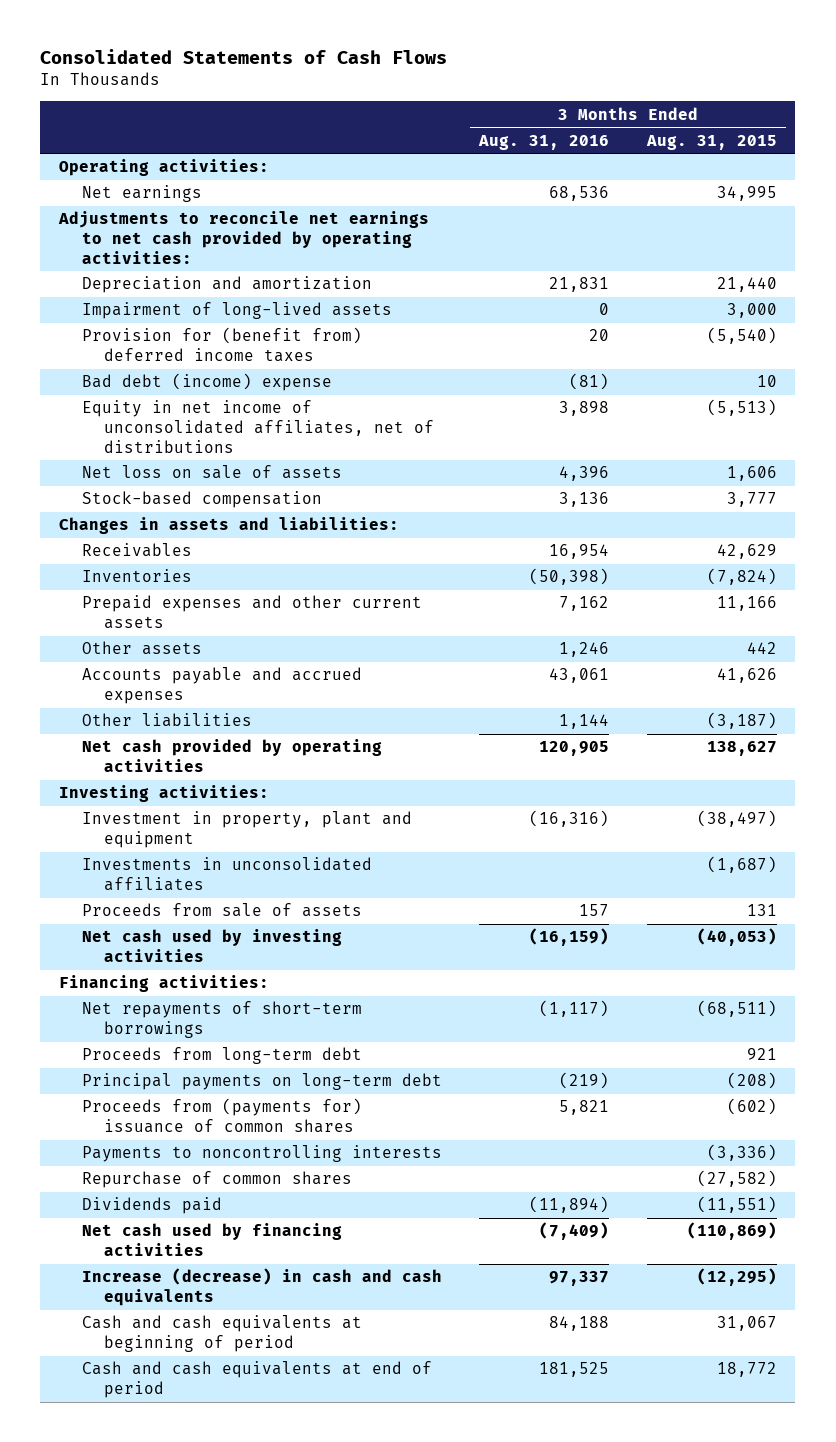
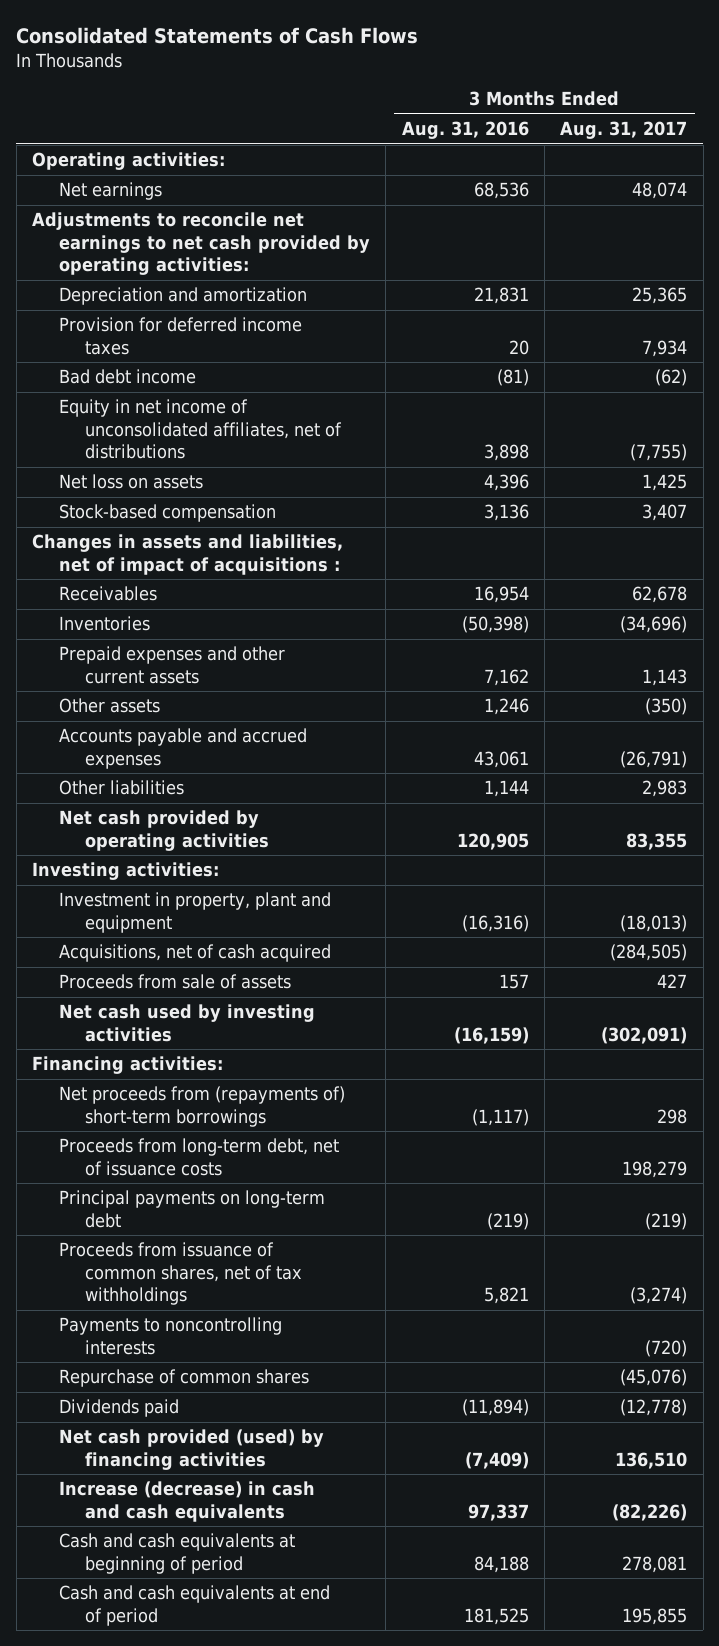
[645,134,777,150] Aug. 31, 2015 -> none
none -> [560,121,688,140] Aug. 31, 2017
[81,302,392,320] Impairment of long-lived assets -> none
[81,327,362,363] Provision for (benefit from) deferred income taxes -> [58,317,302,355] Provision for deferred income taxes
[81,373,332,392] Bad debt (income) expense -> [58,369,196,385] Bad debt income
[81,465,342,480] Net loss on sale of assets -> [58,474,203,490] Net loss on assets
[58,517,399,535] Changes in assets and liabilities: -> [32,534,344,575] Changes in assets and liabilities, net of impact of acquisitions :
[81,857,372,892] Investments in unconsolidated affiliates -> none
none -> [58,944,331,963] Acquisitions, net of cash acquired
[81,1001,362,1039] Net repayments of short-term borrowings -> [58,1086,345,1127] Net proceeds from (repayments of) short-term borrowings
[81,1047,362,1065] Proceeds from long-term debt -> [58,1138,339,1176] Proceeds from long-term debt, net of issuance costs
[81,1098,362,1134] Proceeds from (payments for) issuance of common shares -> [58,1242,303,1306] Proceeds from issuance of common shares, net of tax withholdings
[81,1223,342,1257] Net cash used by financing activities -> [58,1429,324,1470] Net cash provided (used) by financing activities

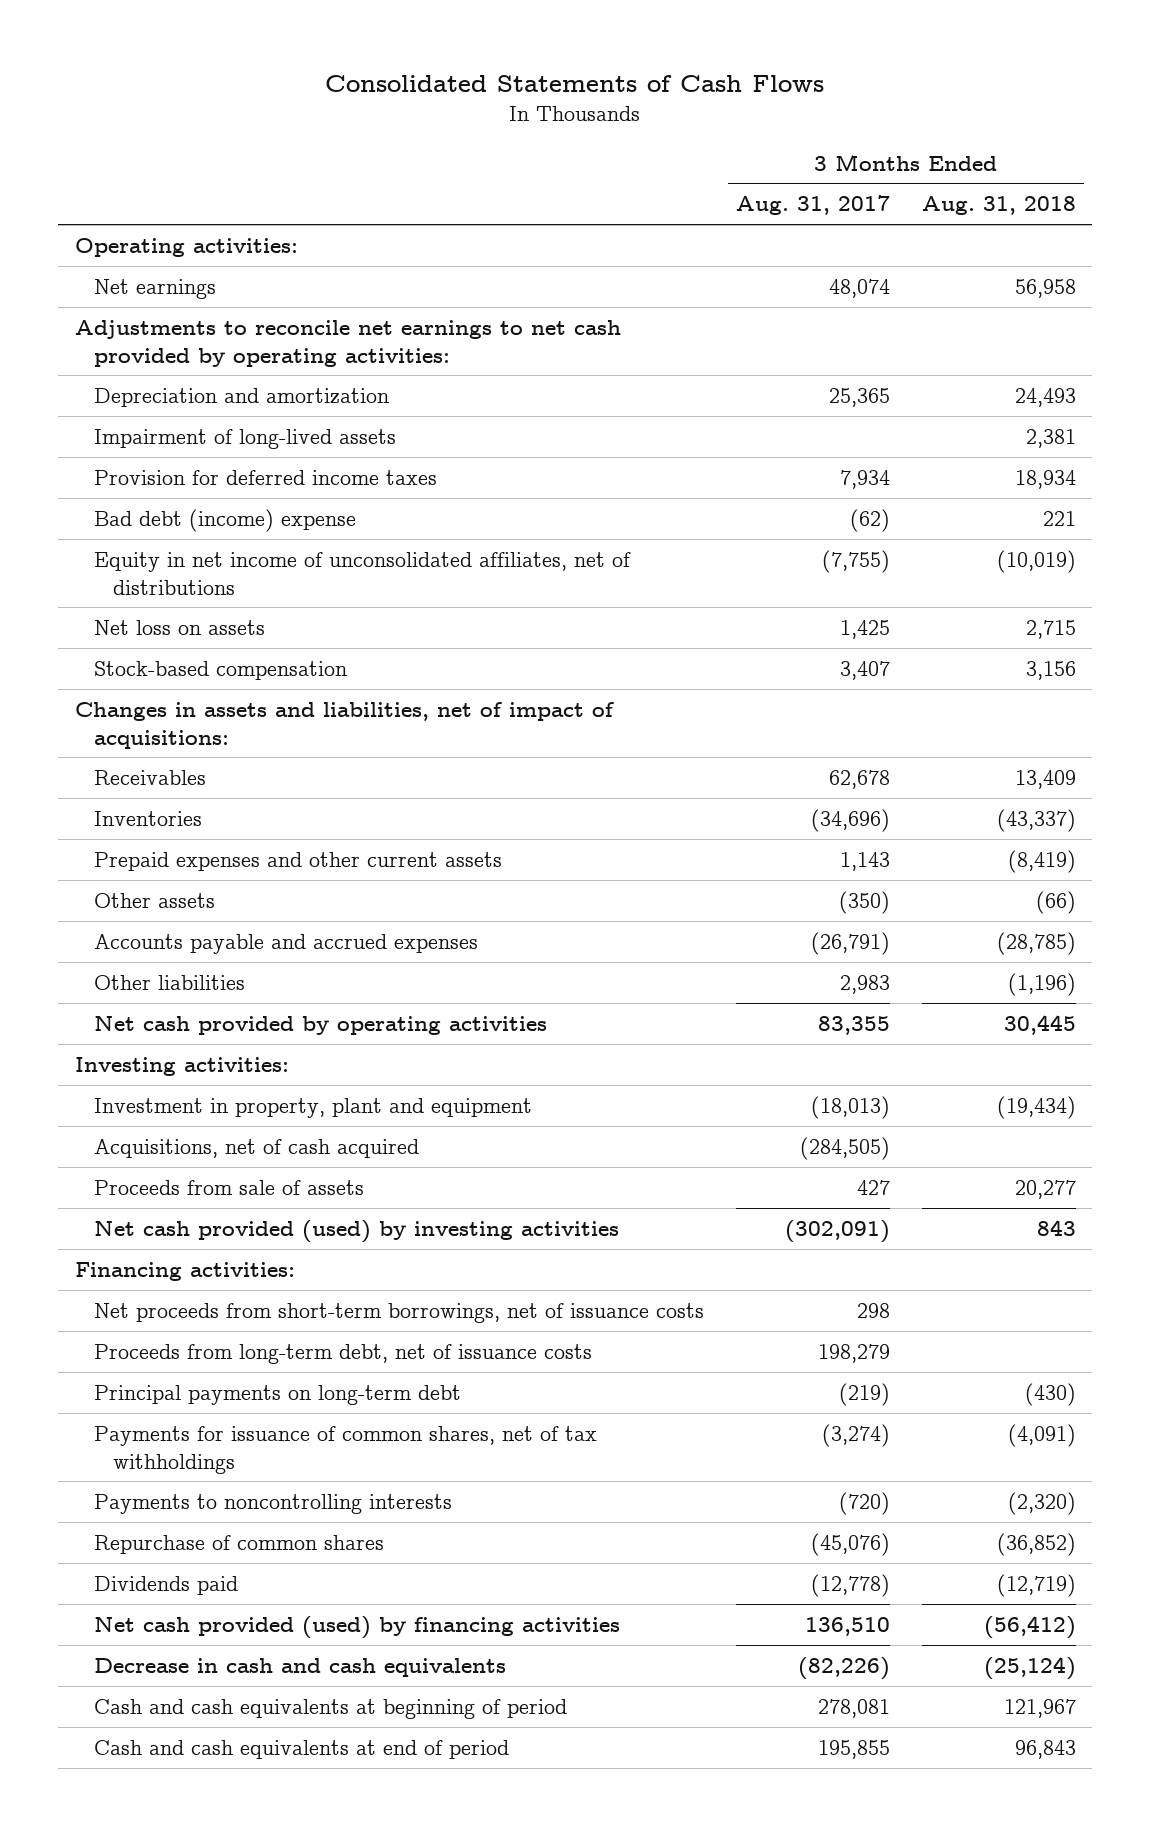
[401,121,529,140] Aug. 31, 2016 -> none
none -> [922,196,1077,216] Aug. 31, 2018
none -> [93,428,396,449] Impairment of long-lived assets
[58,369,196,385] Bad debt income -> [93,508,356,532] Bad debt (income) expense
[32,534,344,575] Changes in assets and liabilities, net of impact of acquisitions : -> [74,701,614,749] Changes in assets and liabilities, net of impact of acquisitions:
[58,1004,315,1042] Net cash used by investing activities -> [93,1219,619,1243] Net cash provided (used) by investing activities
[58,1086,345,1127] Net proceeds from (repayments of) short-term borrowings -> [93,1302,704,1323] Net proceeds from short-term borrowings, net of issuance costs
[58,1242,303,1306] Proceeds from issuance of common shares, net of tax withholdings -> [93,1425,597,1474] Payments for issuance of common shares, net of tax withholdings
[58,1481,315,1522] Increase (decrease) in cash and cash equivalents -> [93,1657,506,1677] Decrease in cash and cash equivalents

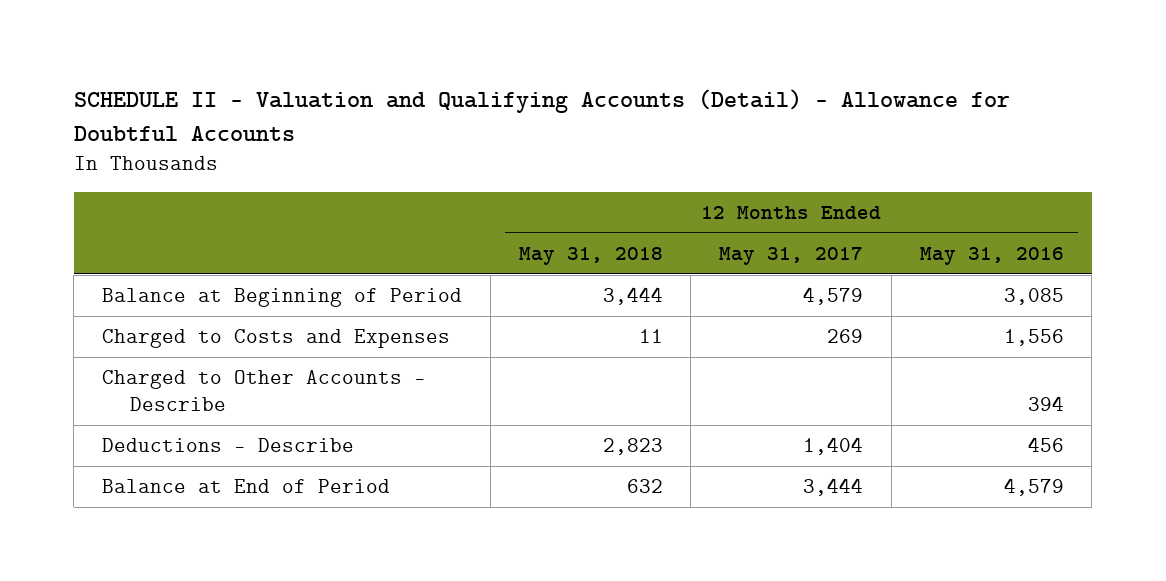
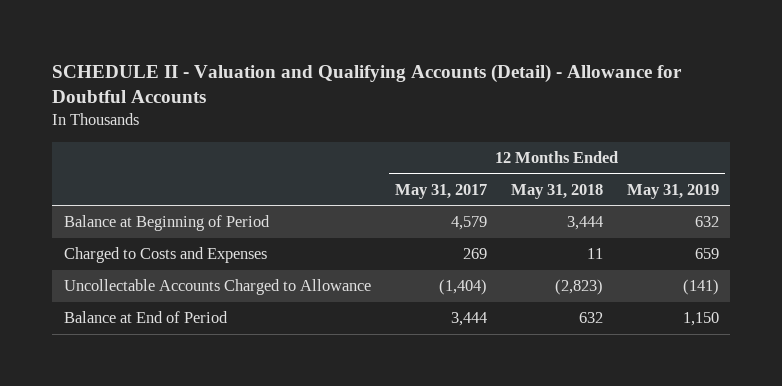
[919,246,1064,265] May 31, 2016 -> none
none -> [626,183,719,199] May 31, 2019
[102,370,427,412] Charged to Other Accounts - Describe -> none
[102,438,355,453] Deductions - Describe -> none
none -> [63,279,371,296] Uncollectable Accounts Charged to Allowance

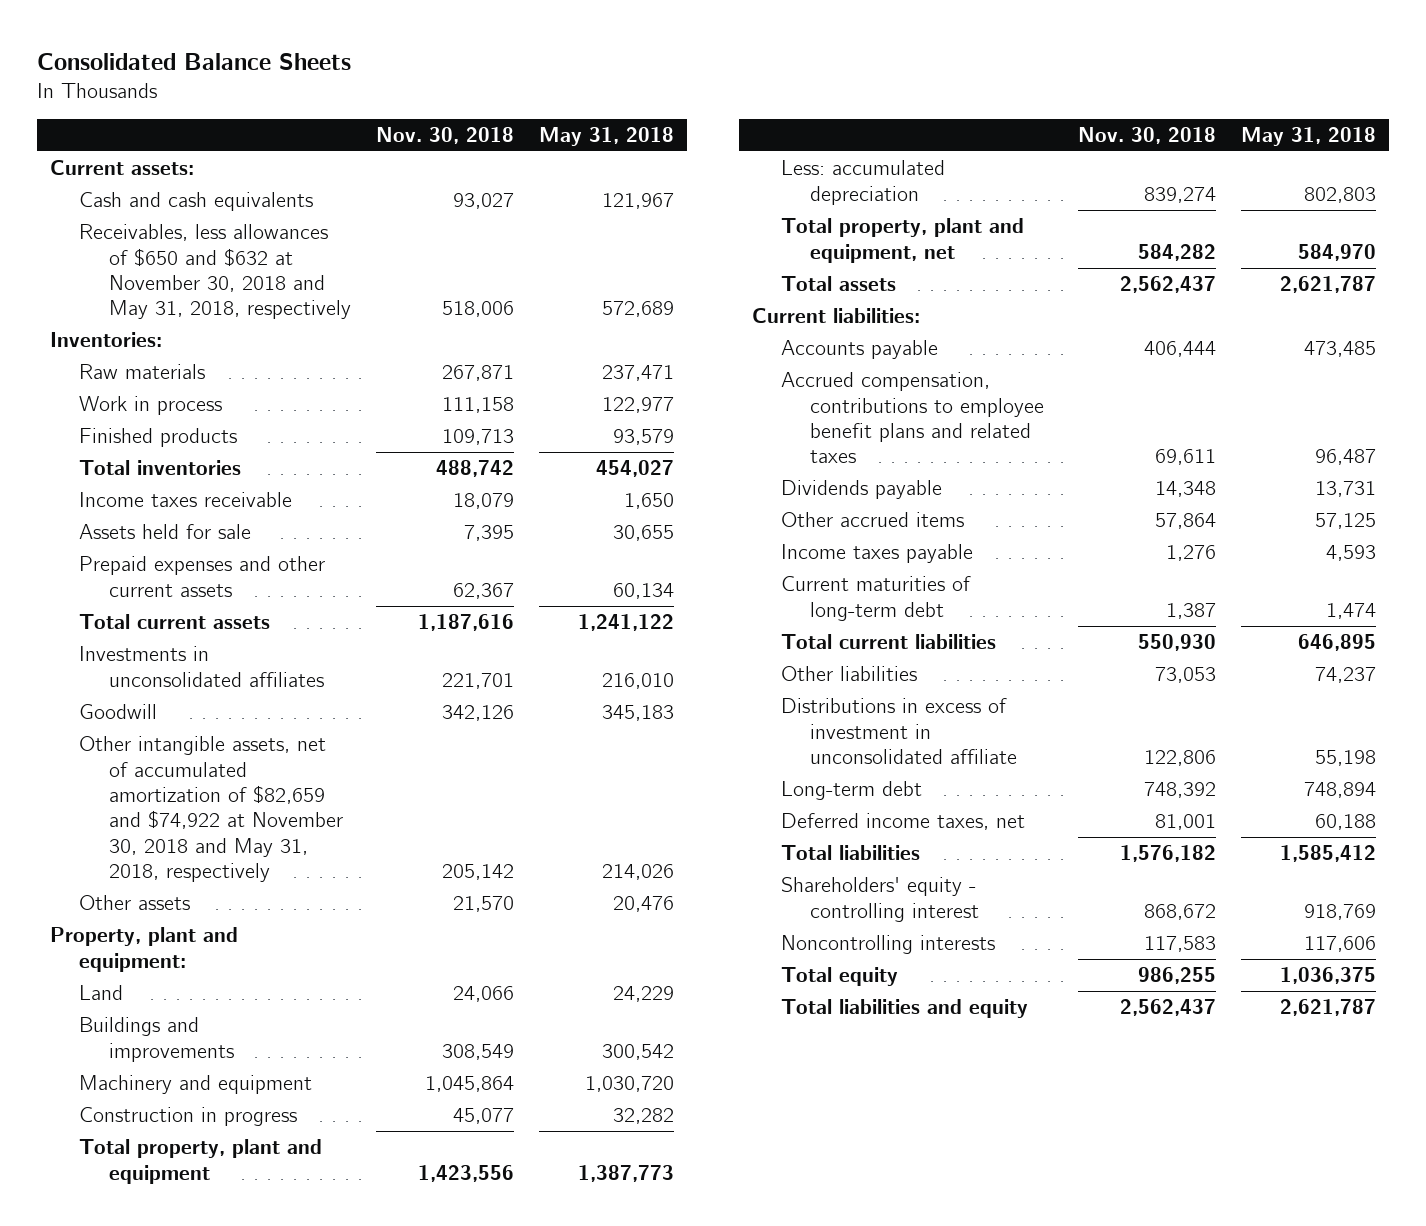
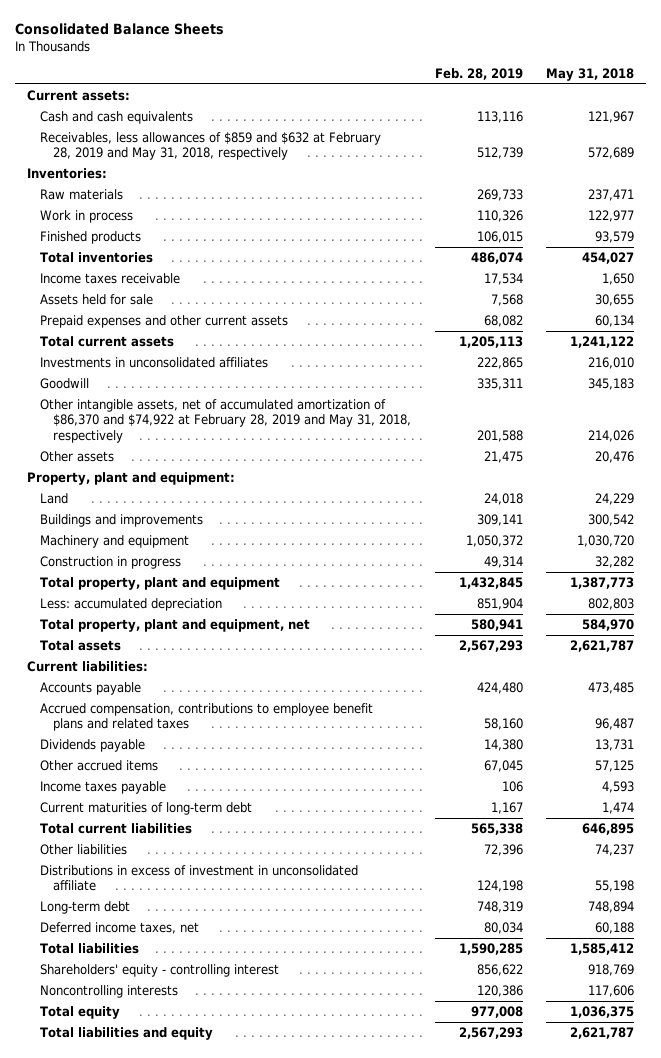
[375,126,514,144] Nov. 30, 2018 -> none
none -> [434,67,523,80] Feb. 28, 2019
[79,224,351,320] Receivables, less allowances of $650 and $632 at November 30, 2018 and May 31, 2018, respectively -> [39,131,381,161] Receivables, less allowances of $859 and $632 at February 28, 2019 and May 31, 2018, respectively
[79,736,343,883] Other intangible assets, net of accumulated amortization of $82,659 and $74,922 at November 30, 2018 and May 31, 2018, respectively -> [39,398,412,443] Other intangible assets, net of accumulated amortization of $86,370 and $74,922 at February 28, 2019 and May 31, 2018, respectively

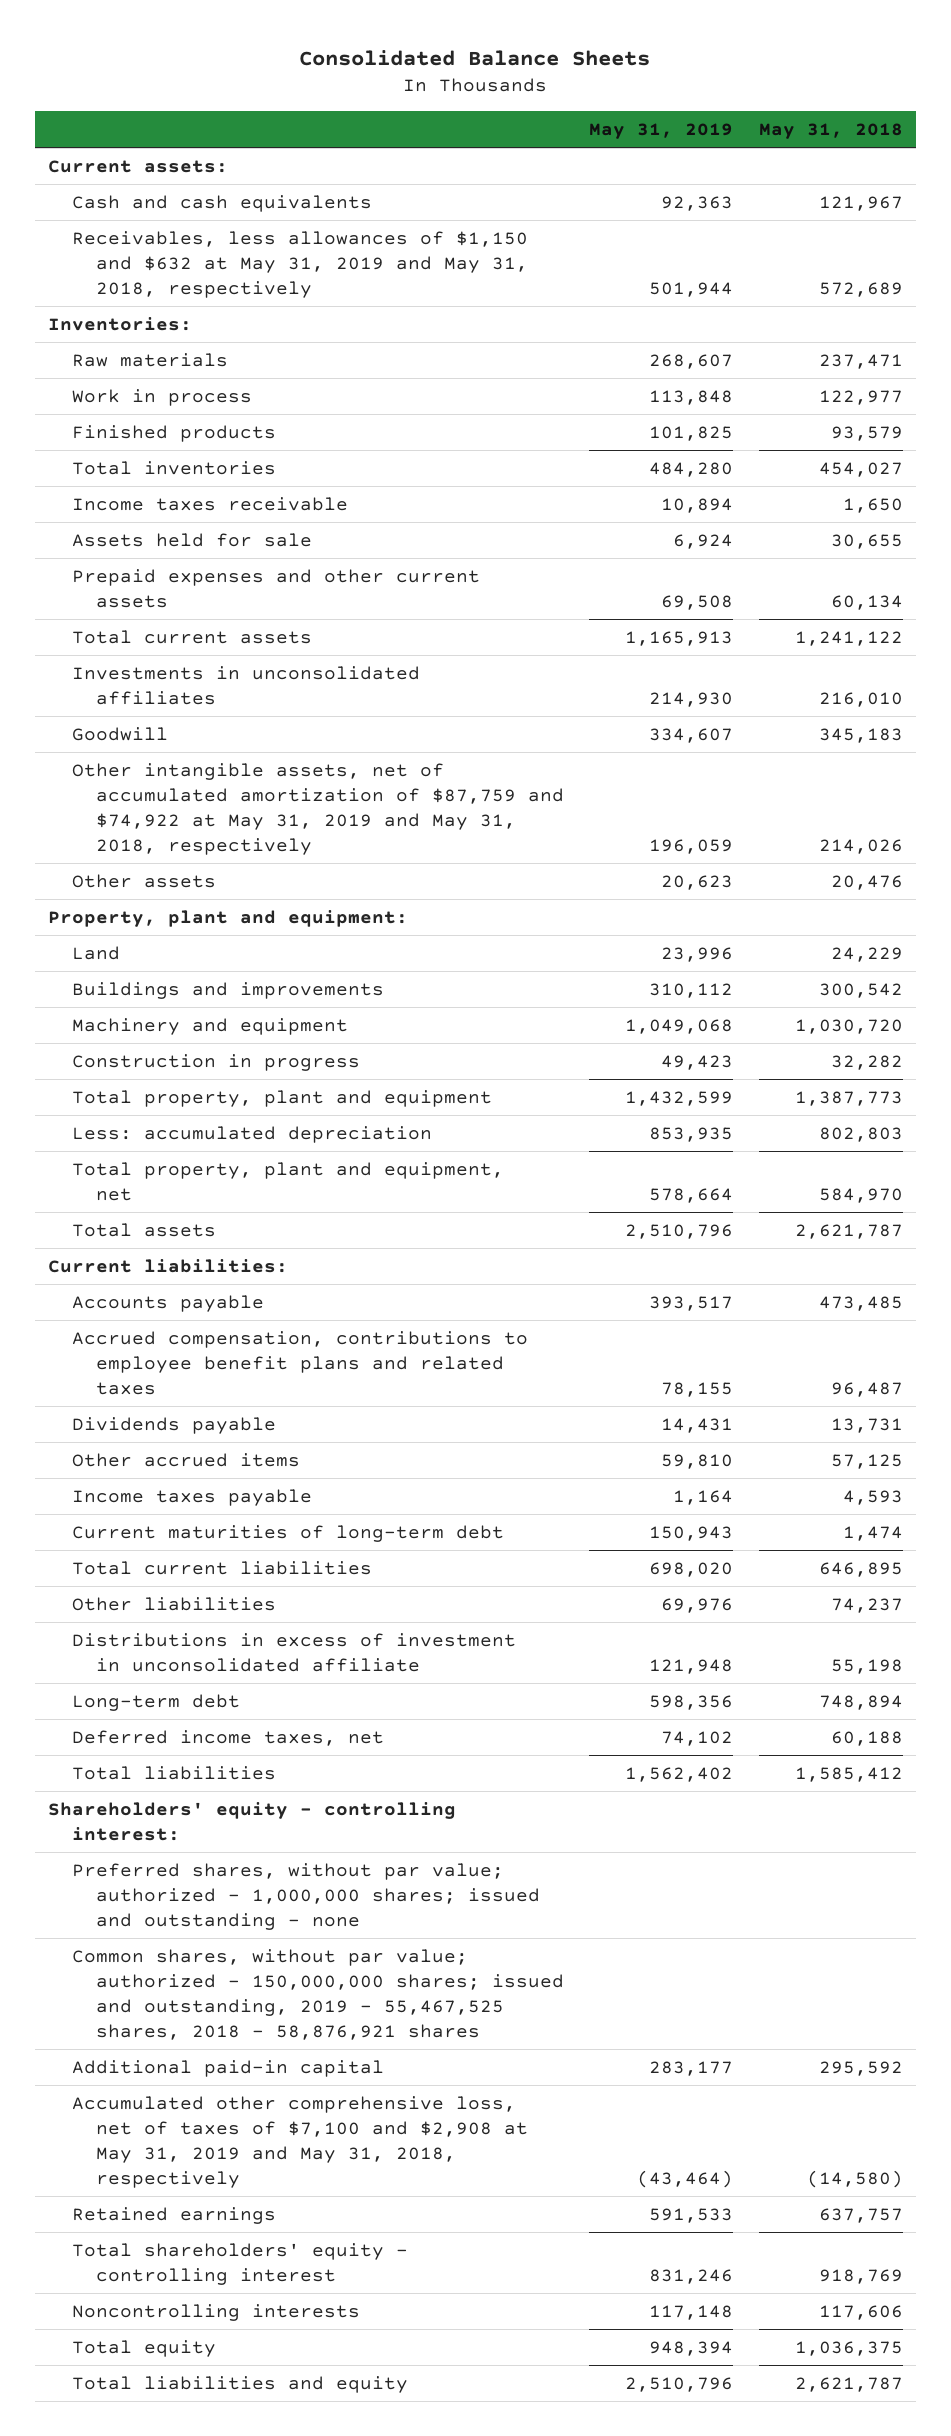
[434,67,523,80] Feb. 28, 2019 -> none
none -> [589,122,734,139] May 31, 2019
[39,131,381,161] Receivables, less allowances of $859 and $632 at February 28, 2019 and May 31, 2018, respectively -> [71,230,528,298] Receivables, less allowances of $1,150 and $632 at May 31, 2019 and May 31, 2018, respectively
[39,398,412,443] Other intangible assets, net of accumulated amortization of $86,370 and $74,922 at February 28, 2019 and May 31, 2018, respectively -> [71,762,564,855] Other intangible assets, net of accumulated amortization of $87,759 and $74,922 at May 31, 2019 and May 31, 2018, respectively
none -> [47,1801,456,1841] Shareholders' equity - controlling interest:
none -> [71,1862,540,1930] Preferred shares, without par value; authorized - 1,000,000 shares; issued and outstanding - none
none -> [71,1948,564,2040] Common shares, without par value; authorized - 150,000,000 shares; issued and outstanding, 2019 - 55,467,525 shares, 2018 - 58,876,921 shares
none -> [71,2059,384,2077] Additional paid-in capital
none -> [71,2095,528,2188] Accumulated other comprehensive loss, net of taxes of $7,100 and $2,908 at May 31, 2019 and May 31, 2018, respectively
none -> [71,2206,276,2224] Retained earnings
[39,963,279,977] Shareholders' equity - controlling interest -> [71,2242,408,2285] Total shareholders' equity - controlling interest

